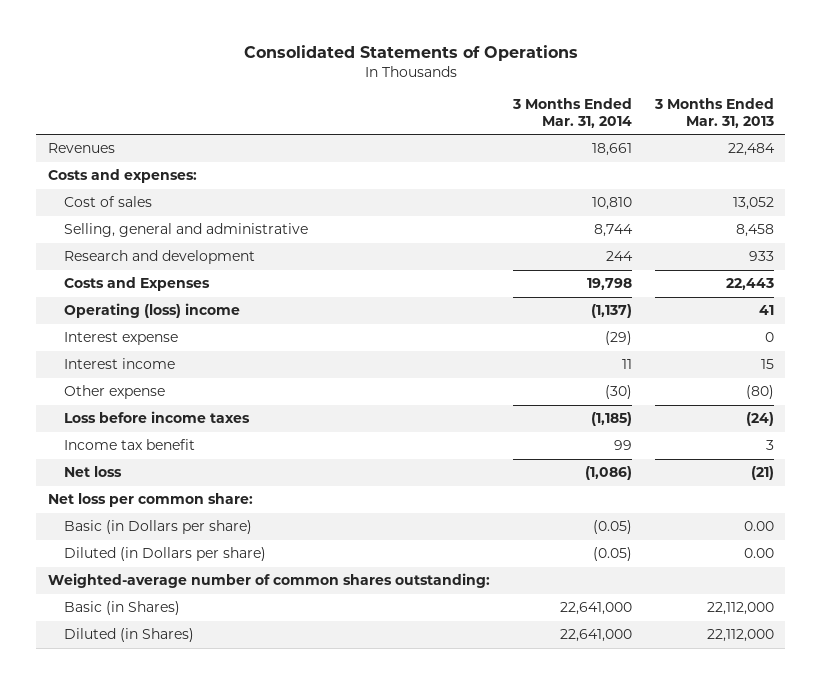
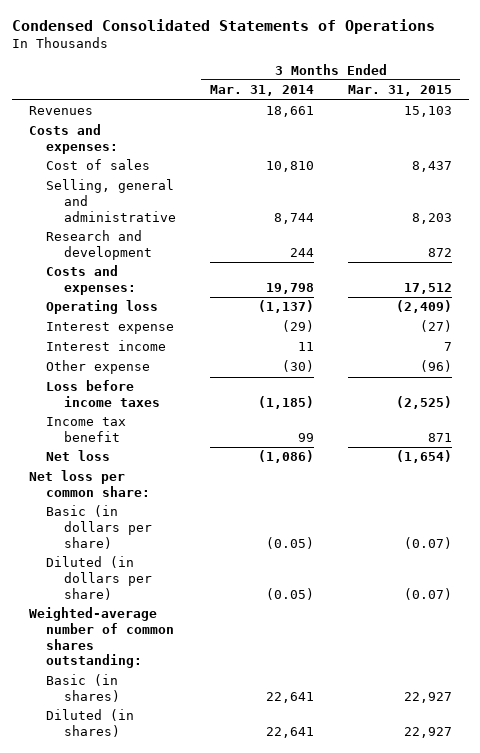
[243,44,578,61] Consolidated Statements of Operations -> [11,18,435,34] Condensed Consolidated Statements of Operations
[653,97,774,129] 3 Months Ended Mar. 31, 2013 -> none
none -> [347,85,452,97] Mar. 31, 2015
[63,277,210,292] Costs and Expenses -> [46,265,136,296] Costs and expenses:
[63,303,240,319] Operating (loss) income -> [46,300,159,315] Operating loss
[63,520,252,535] Basic (in Dollars per share) -> [46,505,152,549] Basic (in dollars per share)
[63,547,266,562] Diluted (in Dollars per share) -> [46,556,152,600] Diluted (in dollars per share)
[63,601,180,616] Basic (in Shares) -> [46,674,120,703] Basic (in shares)
[559,602,632,616] 22,641,000 -> [265,692,314,704] 22,641
[63,628,194,643] Diluted (in Shares) -> [46,709,135,738] Diluted (in shares)
[559,629,632,643] 22,641,000 -> [265,727,314,739] 22,641

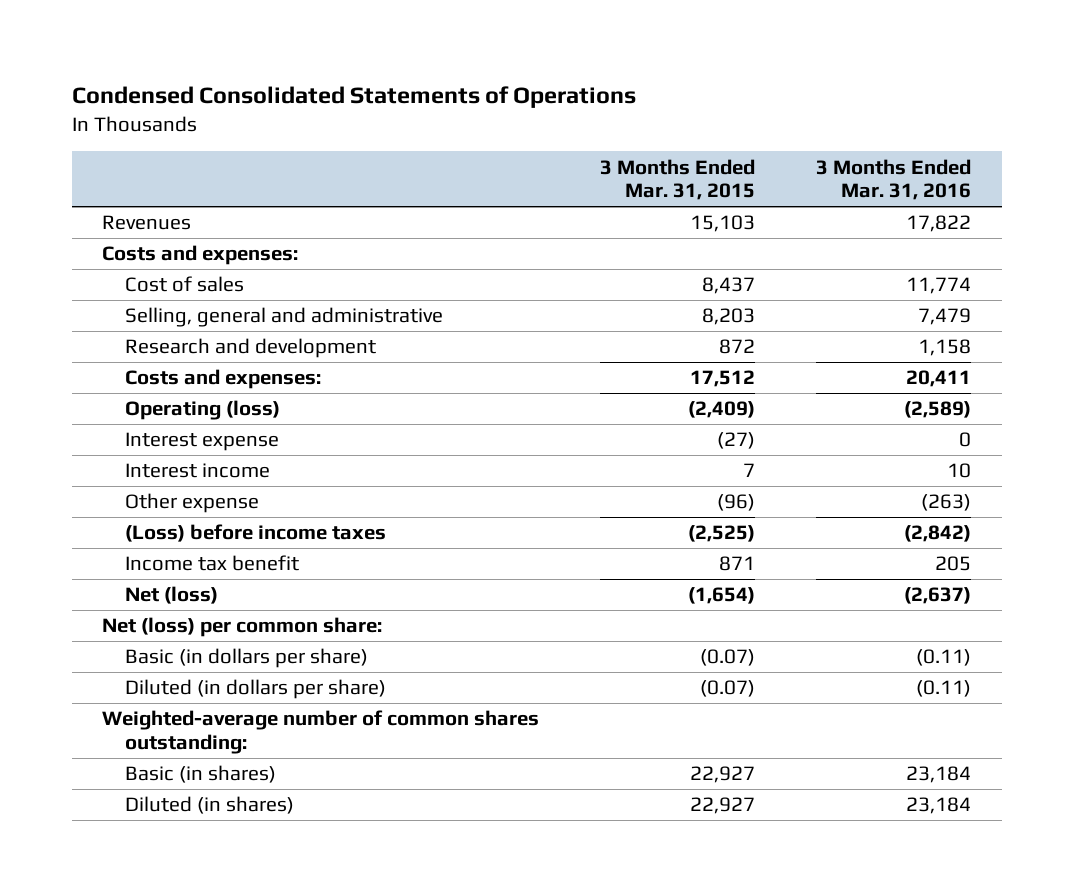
[209,85,314,97] Mar. 31, 2014 -> none
none -> [816,158,972,201] 3 Months Ended Mar. 31, 2016
[46,300,159,315] Operating loss -> [125,400,281,421] Operating (loss)
[46,380,160,408] Loss before income taxes -> [125,524,387,543] (Loss) before income taxes
[46,450,111,462] Net loss -> [125,586,219,605] Net (loss)
[28,470,151,498] Net loss per common share: -> [102,617,383,638] Net (loss) per common share:

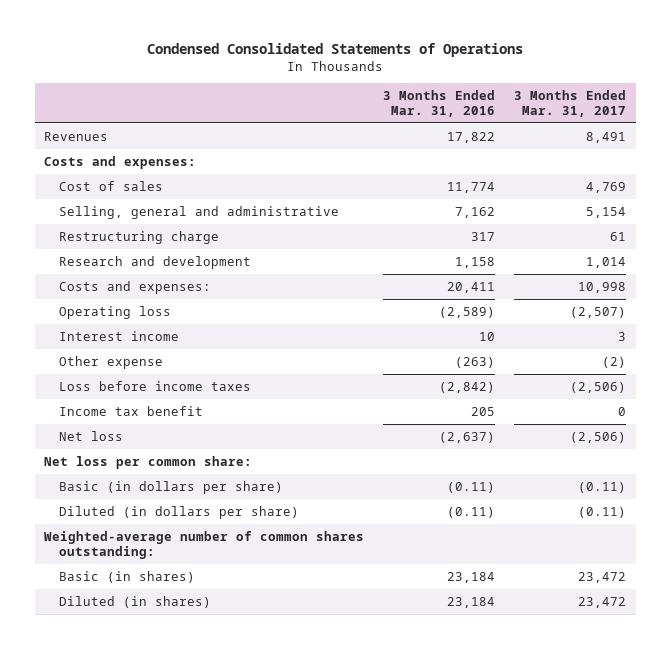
[600,158,756,201] 3 Months Ended Mar. 31, 2015 -> none
none -> [514,89,627,117] 3 Months Ended Mar. 31, 2017
[918,308,972,326] 7,479 -> [455,206,496,218] 7,162
none -> [59,230,220,244] Restructuring charge
[125,432,280,452] Interest expense -> none
[125,400,281,421] Operating (loss) -> [59,305,172,319] Operating loss
[125,524,387,543] (Loss) before income taxes -> [59,380,252,391] Loss before income taxes
[125,586,219,605] Net (loss) -> [59,430,124,441] Net loss
[102,617,383,638] Net (loss) per common share: -> [44,455,253,469] Net loss per common share:

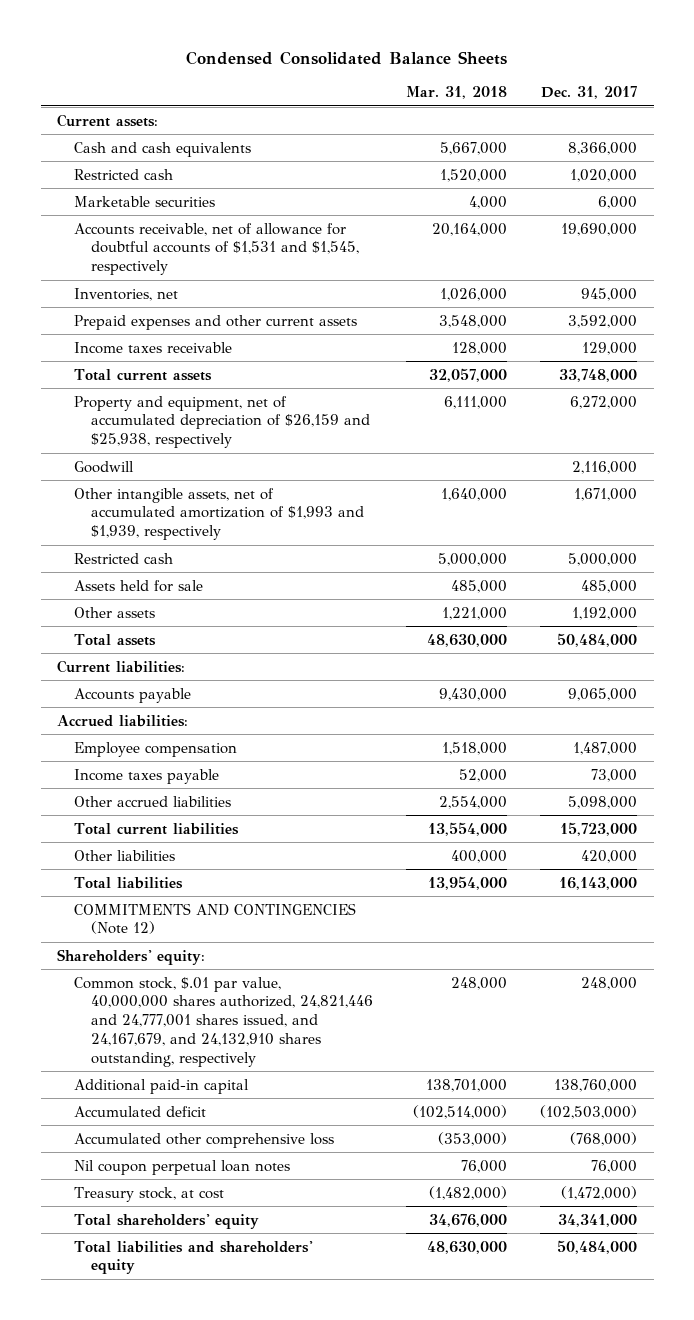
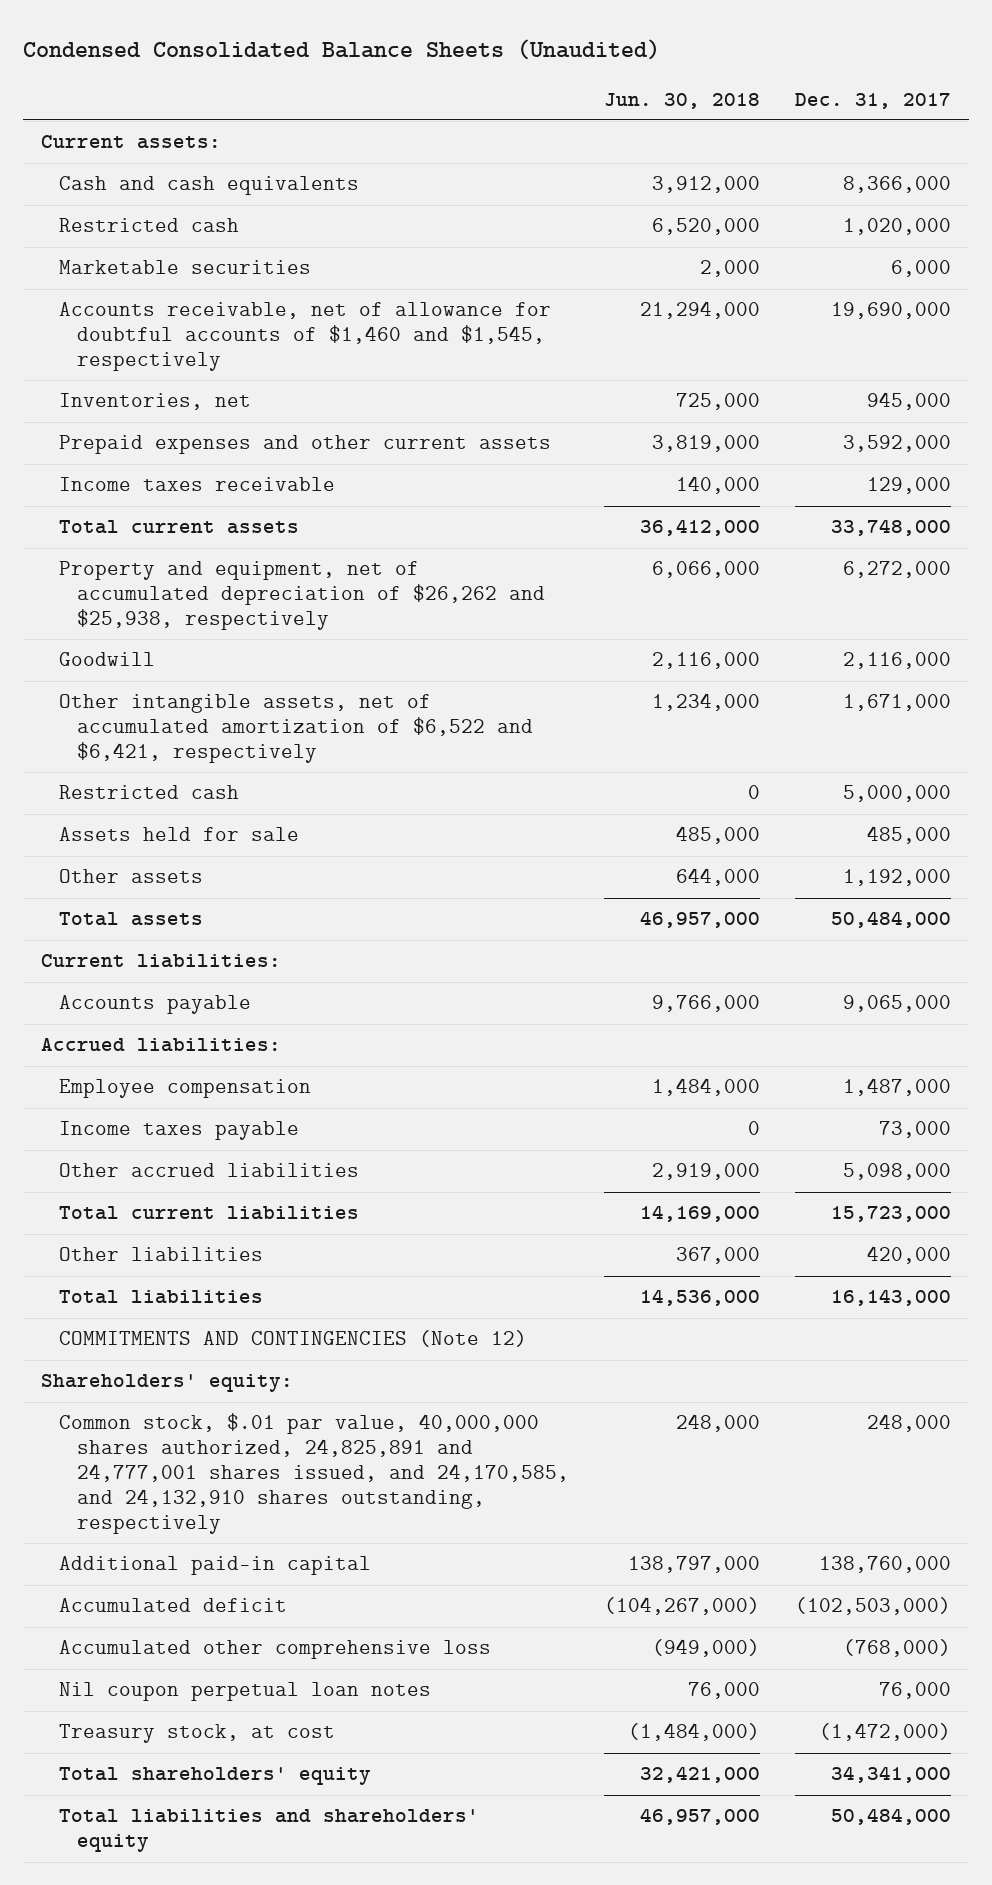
[186,50,508,65] Condensed Consolidated Balance Sheets -> [23,38,661,60] Condensed Consolidated Balance Sheets (Unaudited)
[406,86,508,100] Mar. 31, 2018 -> none
none -> [604,92,761,109] Jun. 30, 2018
[74,222,360,276] Accounts receivable, net of allowance for doubtful accounts of $1,531 and $1,545, respectively -> [59,302,552,371] Accounts receivable, net of allowance for doubtful accounts of $1,460 and $1,545, respectively
[74,395,371,449] Property and equipment, net of accumulated depreciation of $26,159 and $25,938, respectively -> [59,561,546,630] Property and equipment, net of accumulated depreciation of $26,262 and $25,938, respectively
[74,487,365,541] Other intangible assets, net of accumulated amortization of $1,993 and $1,939, respectively -> [59,694,534,763] Other intangible assets, net of accumulated amortization of $6,522 and $6,421, respectively
[74,976,374,1067] Common stock, $.01 par value, 40,000,000 shares authorized, 24,821,446 and 24,777,001 shares issued, and 24,167,679, and 24,132,910 shares outstanding, respectively -> [59,1413,570,1534] Common stock, $.01 par value, 40,000,000 shares authorized, 24,825,891 and 24,777,001 shares issued, and 24,170,585, and 24,132,910 shares outstanding, respectively

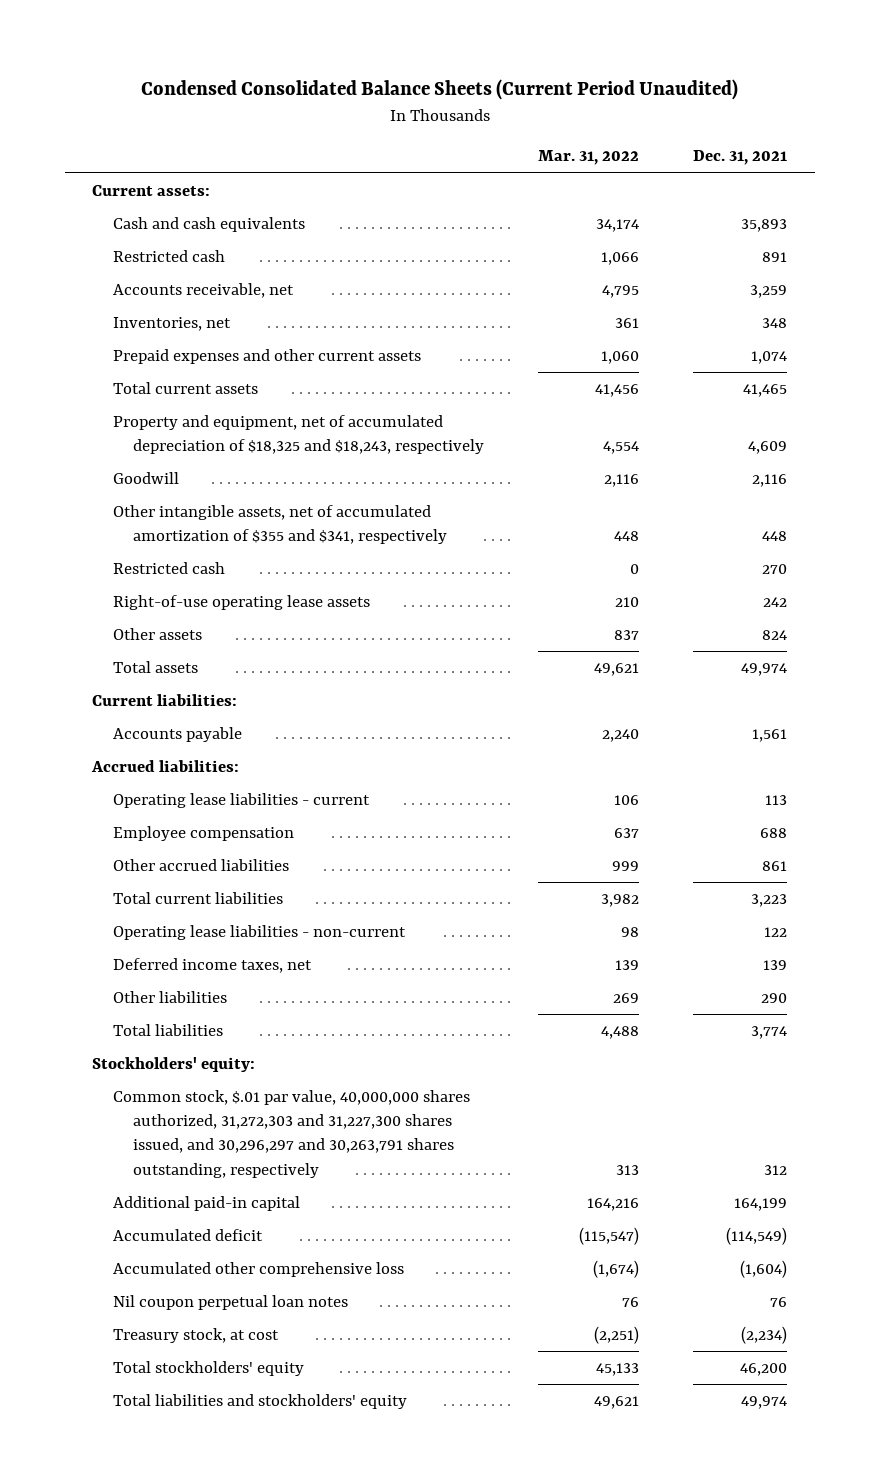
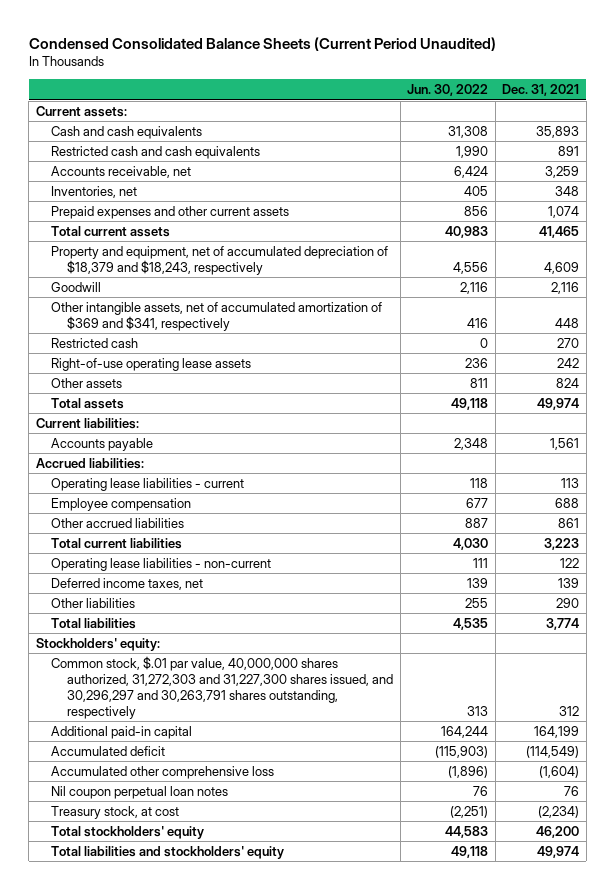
[538,150,640,166] Mar. 31, 2022 -> none
none -> [407,84,489,97] Jun. 30, 2022
[112,249,225,262] Restricted cash -> [51,145,261,159] Restricted cash and cash equivalents
[112,414,484,455] Property and equipment, net of accumulated depreciation of $18,325 and $18,243, respectively -> [51,245,389,275] Property and equipment, net of accumulated depreciation of $18,379 and $18,243, respectively
[112,504,447,545] Other intangible assets, net of accumulated amortization of $355 and $341, respectively -> [51,301,383,331] Other intangible assets, net of accumulated amortization of $369 and $341, respectively

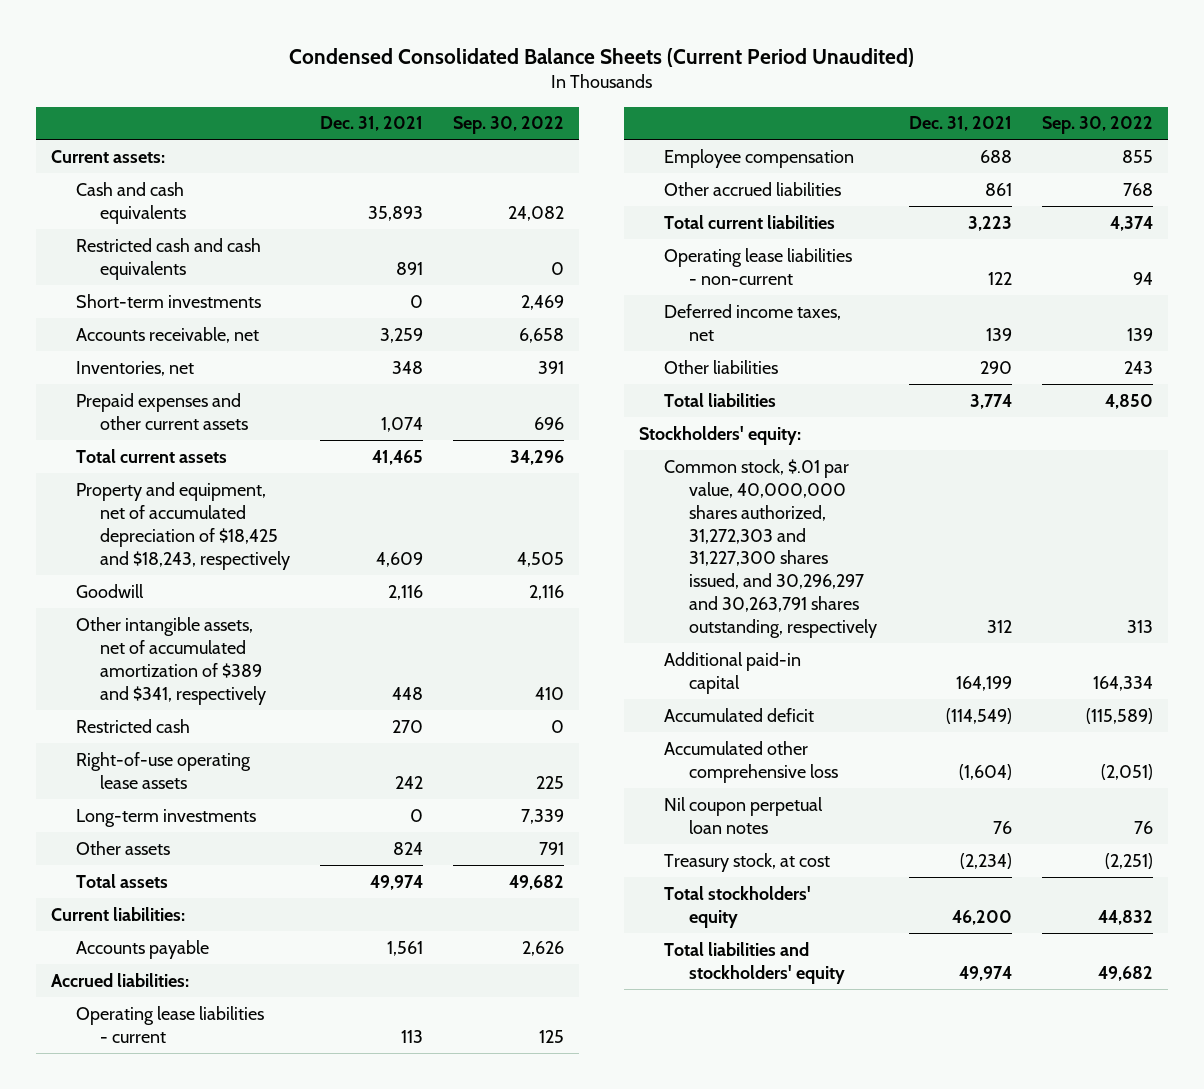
[407,84,489,97] Jun. 30, 2022 -> none
none -> [453,116,565,135] Sep. 30, 2022
none -> [75,293,261,308] Short-term investments
[51,245,389,275] Property and equipment, net of accumulated depreciation of $18,379 and $18,243, respectively -> [75,481,291,570] Property and equipment, net of accumulated depreciation of $18,425 and $18,243, respectively
[51,301,383,331] Other intangible assets, net of accumulated amortization of $369 and $341, respectively -> [75,616,267,705] Other intangible assets, net of accumulated amortization of $389 and $341, respectively
none -> [75,808,256,827] Long-term investments

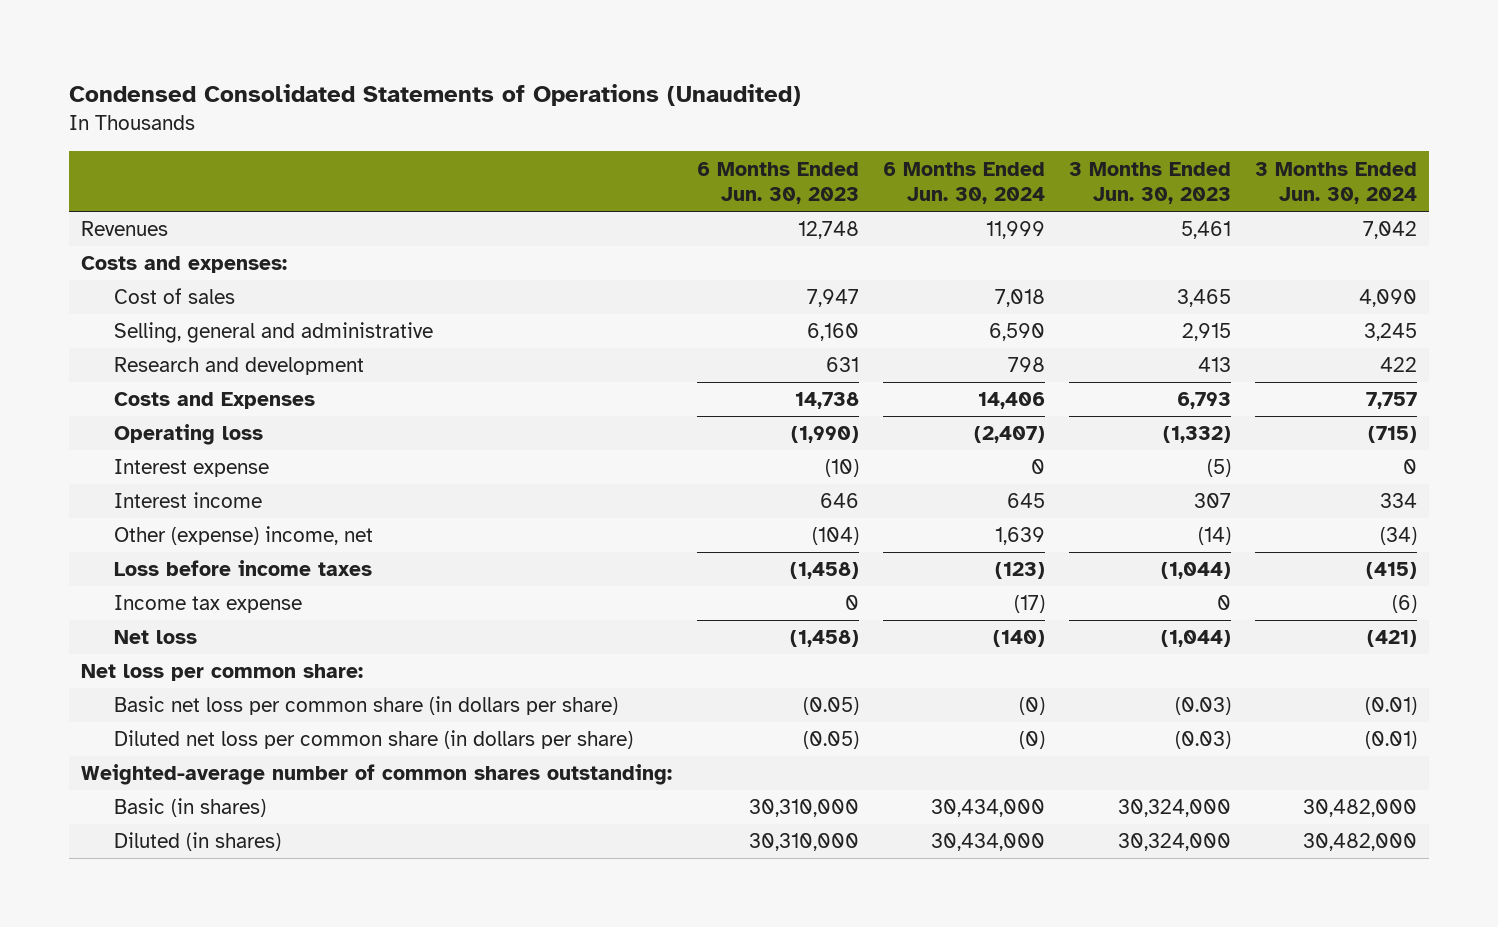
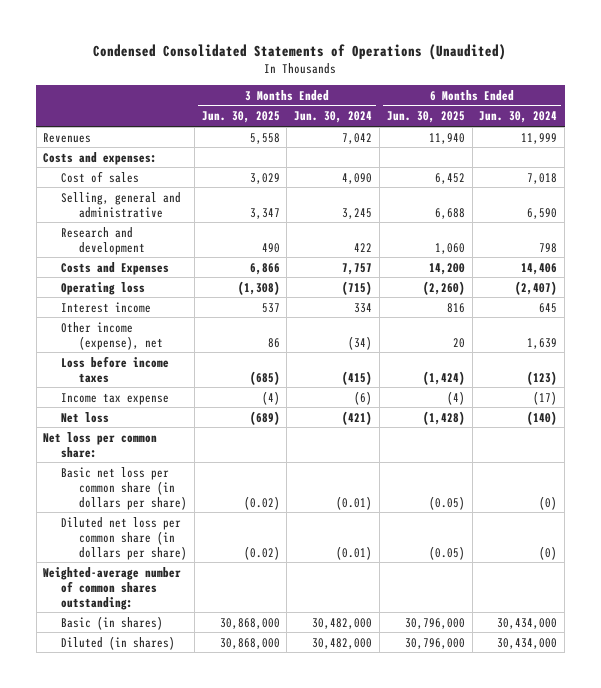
[696,161,859,205] 6 Months Ended Jun. 30, 2023 -> none
[1068,161,1231,205] 3 Months Ended Jun. 30, 2023 -> none
none -> [201,111,280,124] Jun. 30, 2025
none -> [386,111,465,124] Jun. 30, 2025
[113,459,269,478] Interest expense -> none
[113,526,373,546] Other (expense) income, net -> [61,321,163,350] Other income (expense), net

